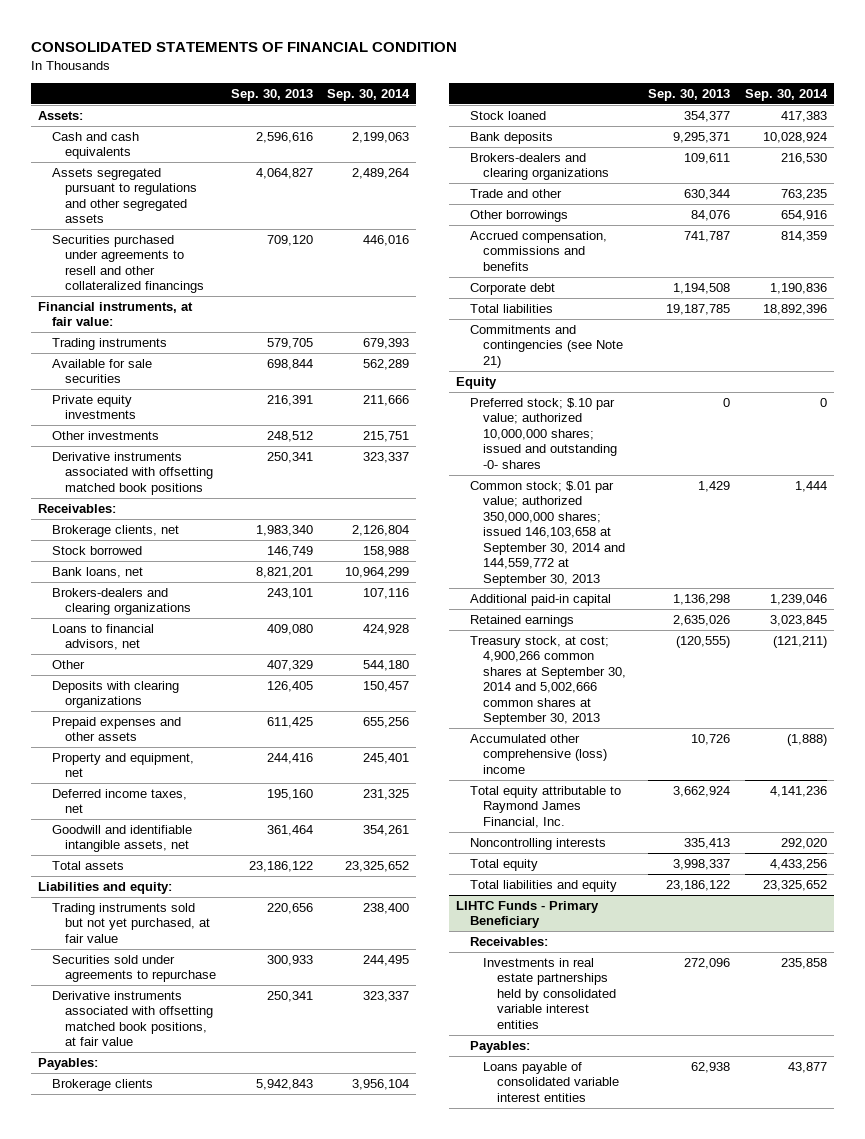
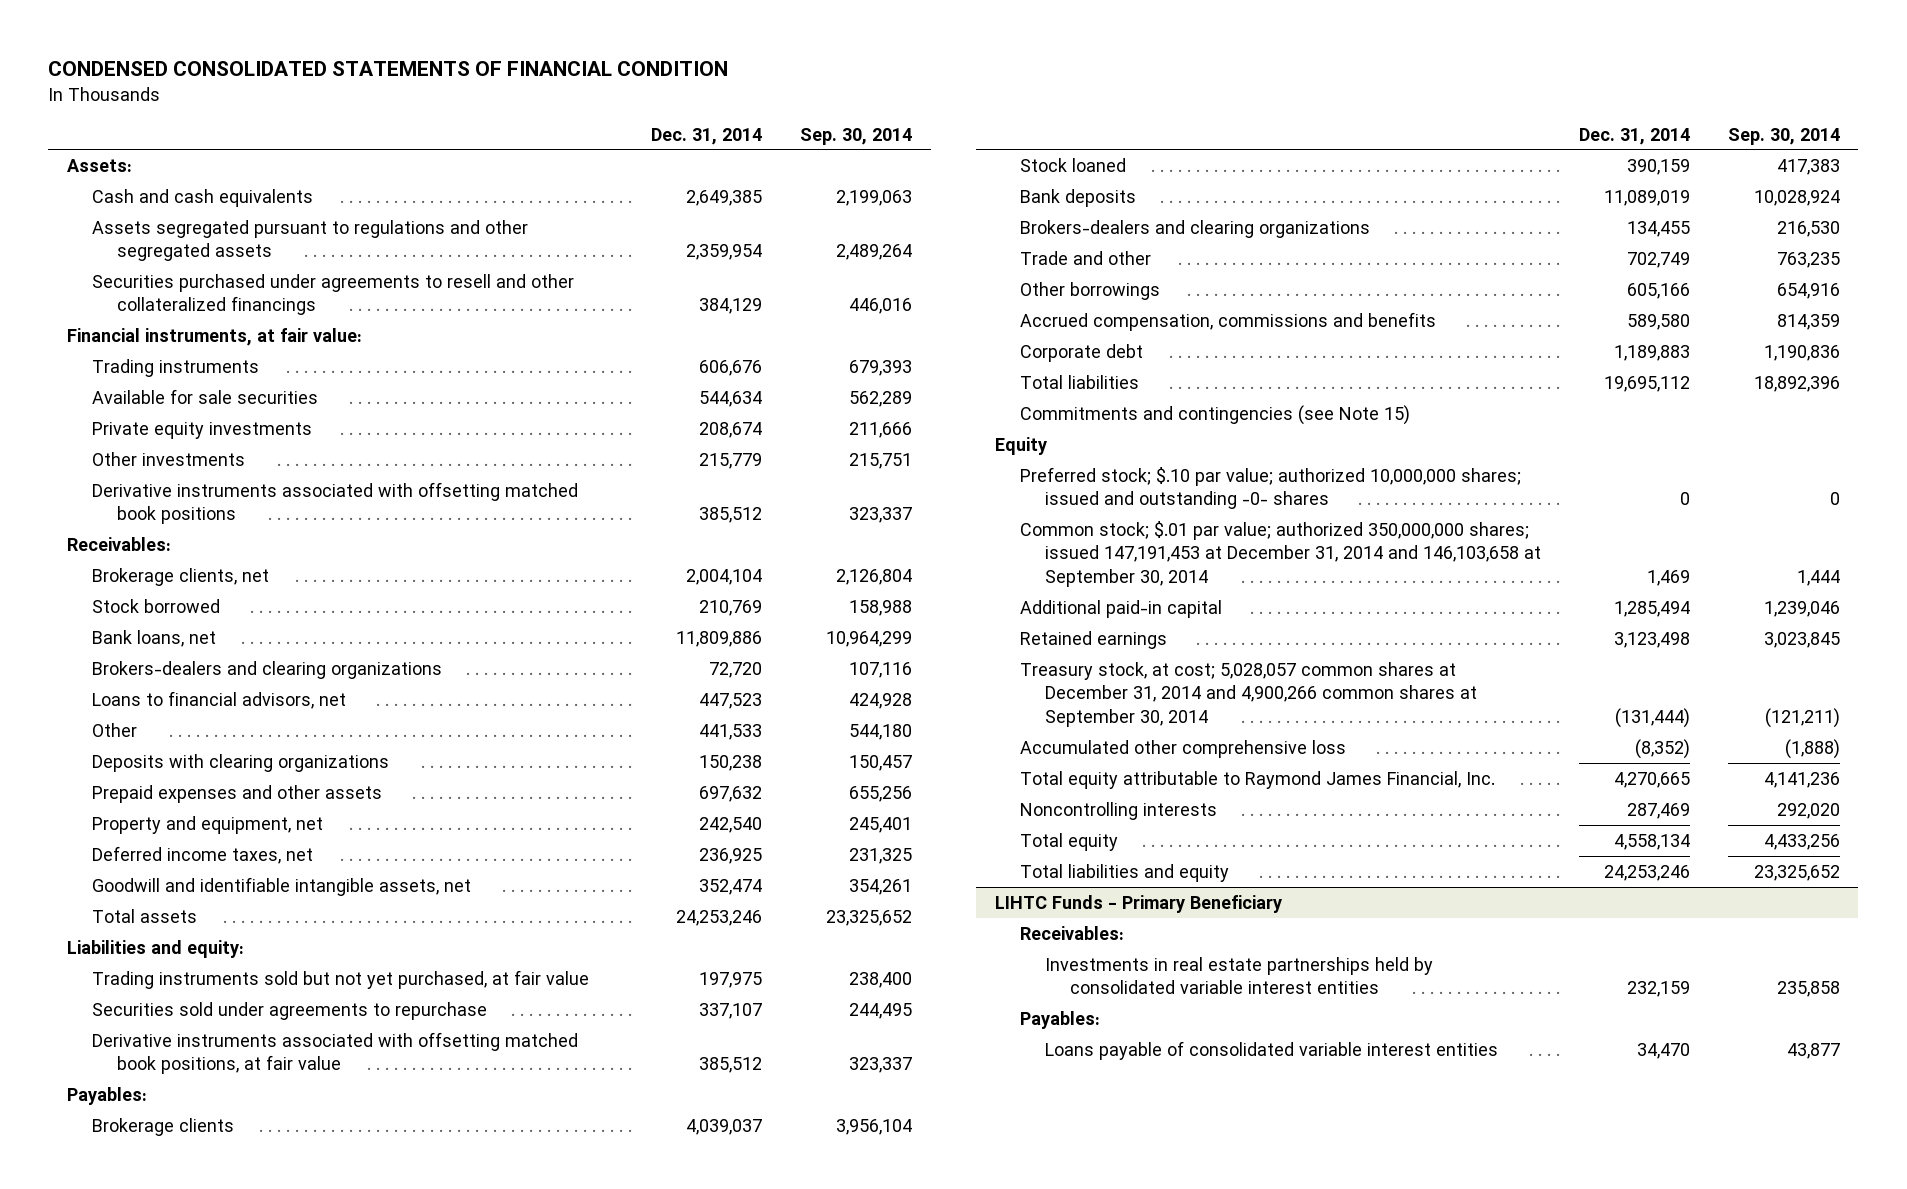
[31,41,458,52] CONSOLIDATED STATEMENTS OF FINANCIAL CONDITION -> [48,61,729,77] CONDENSED CONSOLIDATED STATEMENTS OF FINANCIAL CONDITION
[230,88,313,101] Sep. 30, 2013 -> none
none -> [651,127,763,145] Dec. 31, 2014
[469,324,624,368] Commitments and contingencies (see Note 21) -> [1019,404,1410,425] Commitments and contingencies (see Note 15)
[469,480,626,586] Common stock; $.01 par value; authorized 350,000,000 shares; issued 146,103,658 at September 30, 2014 and 144,559,772 at September 30, 2013 -> [1019,520,1542,587] Common stock; $.01 par value; authorized 350,000,000 shares; issued 147,191,453 at December 31, 2014 and 146,103,658 at September 30, 2014
[469,635,627,726] Treasury stock, at cost; 4,900,266 common shares at September 30, 2014 and 5,002,666 common shares at September 30, 2013 -> [1019,661,1478,727] Treasury stock, at cost; 5,028,057 common shares at December 31, 2014 and 4,900,266 common shares at September 30, 2014
[469,733,608,774] Accumulated other comprehensive (loss) income -> [1019,739,1346,758] Accumulated other comprehensive loss

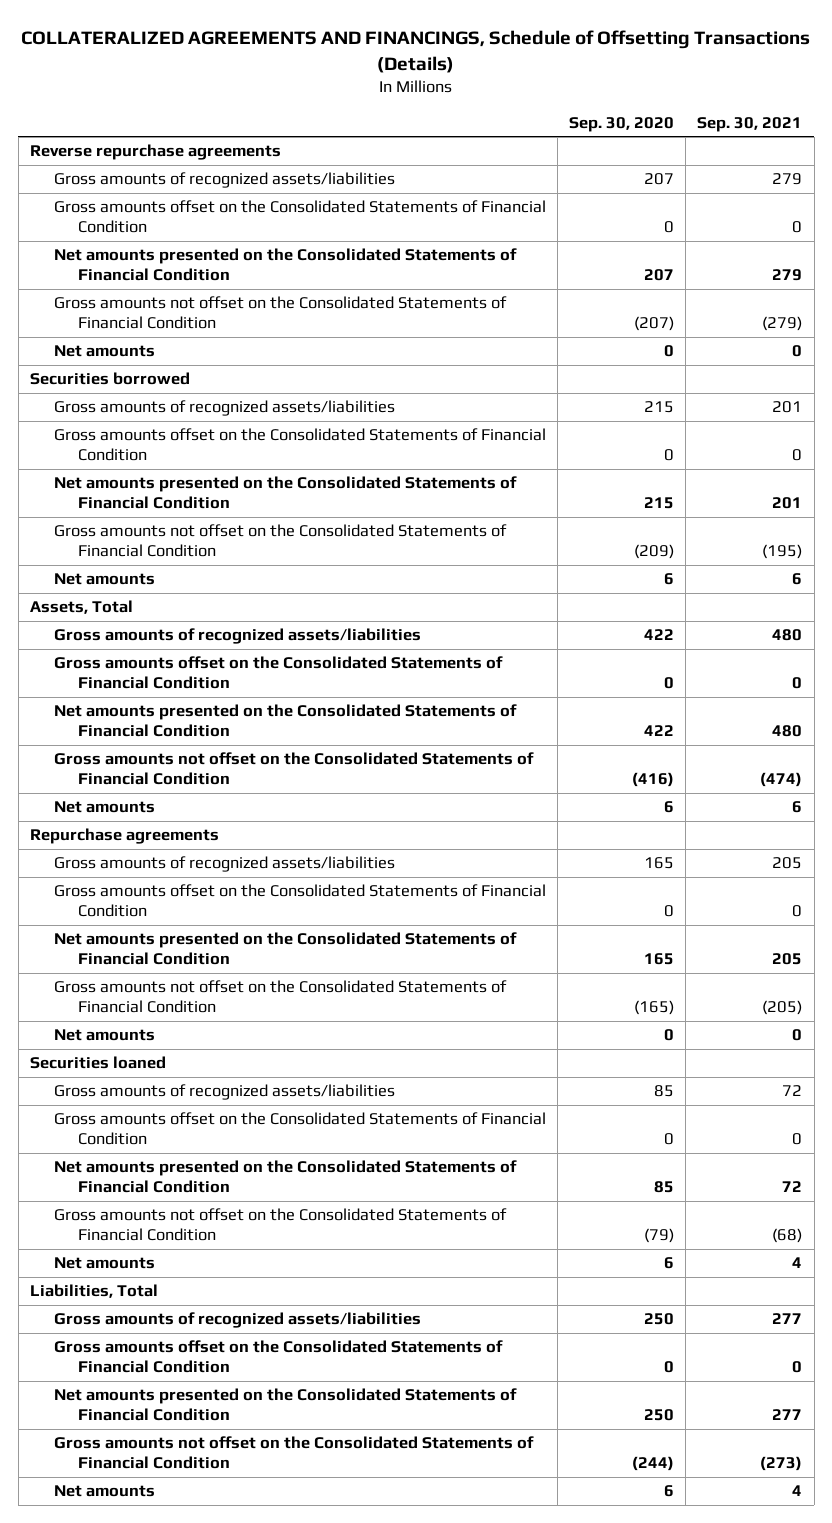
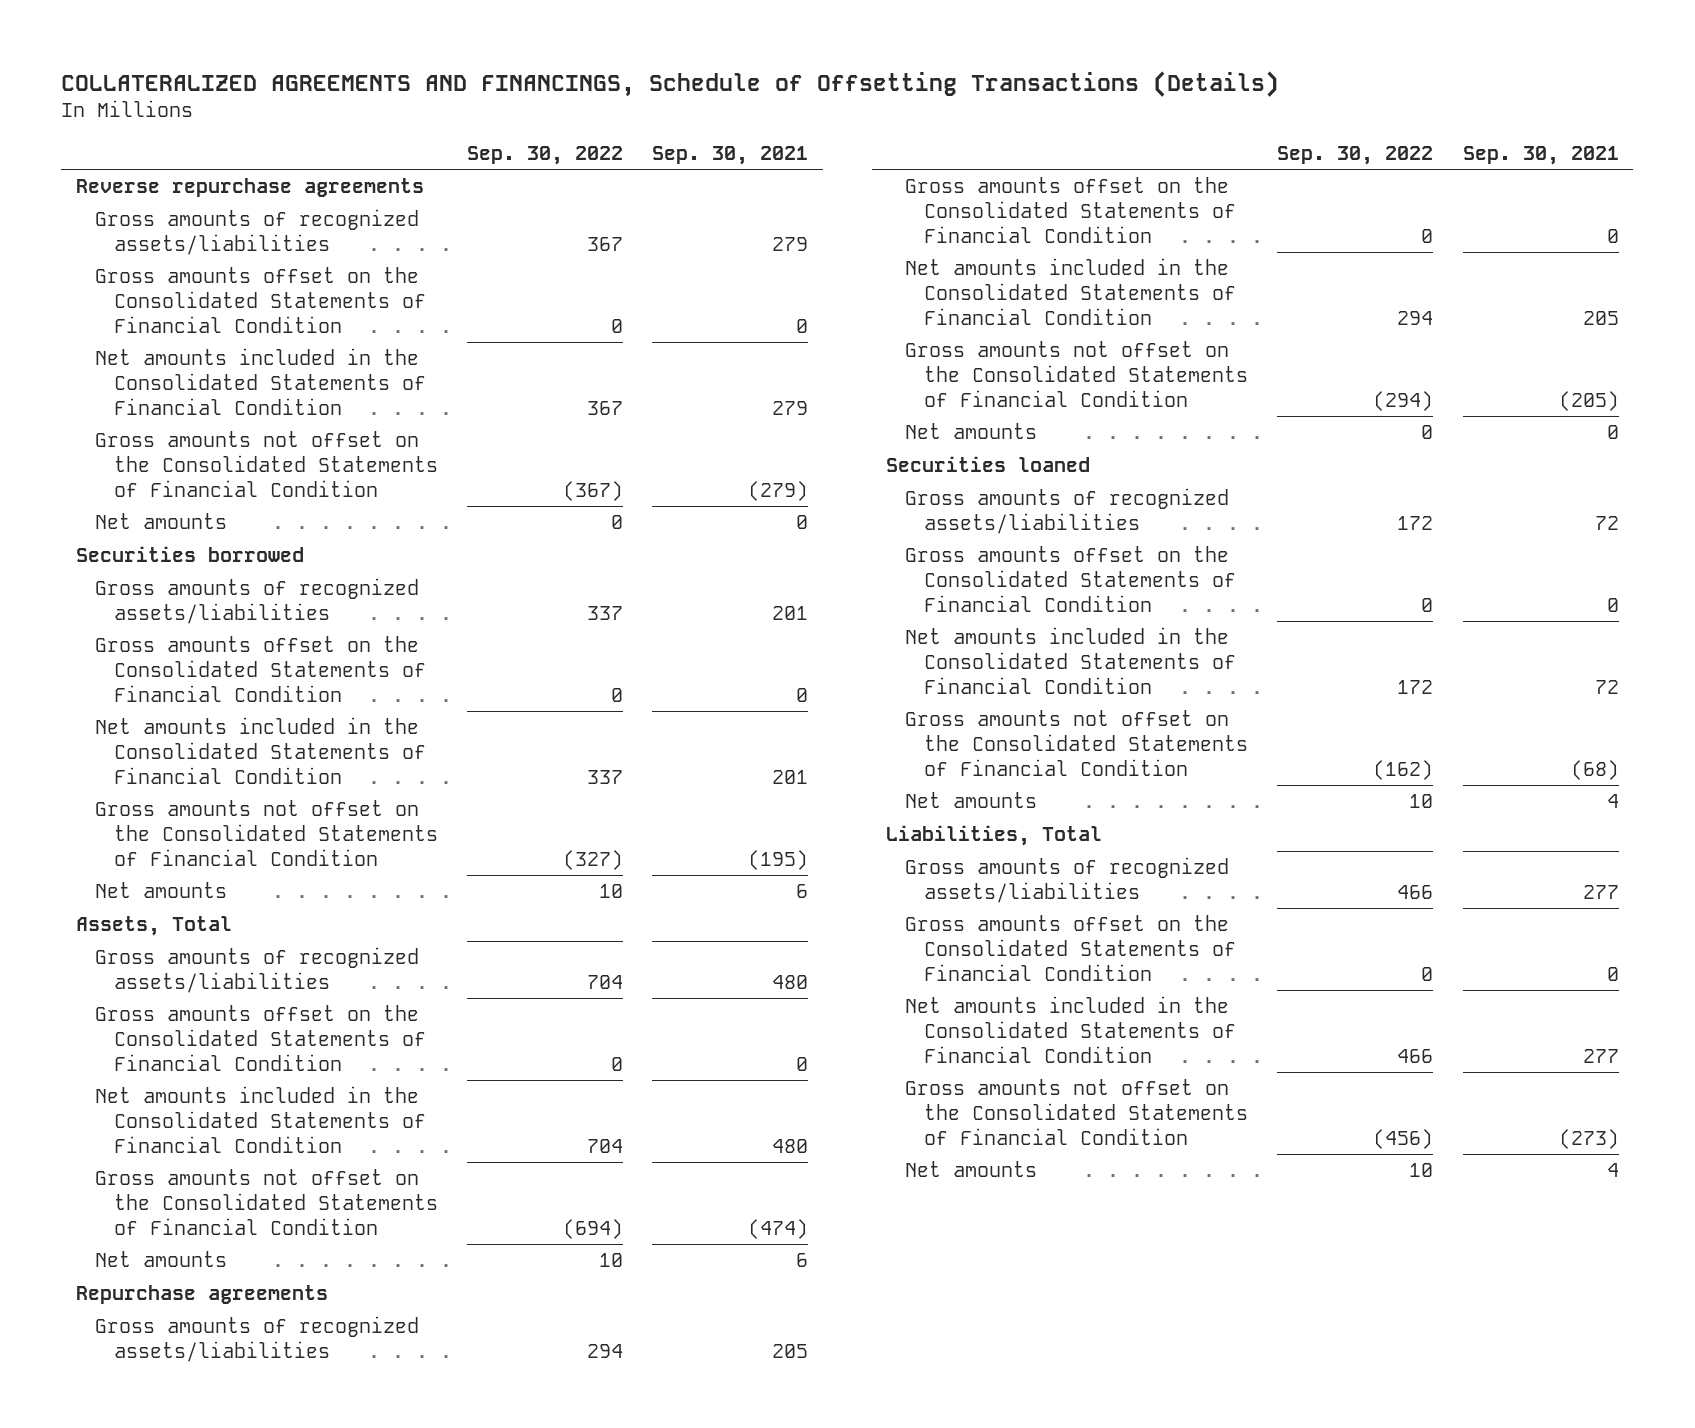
[569,117,675,133] Sep. 30, 2020 -> none
none -> [467,145,624,165] Sep. 30, 2022
[53,248,517,282] Net amounts presented on the Consolidated Statements of Financial Condition -> [94,348,426,415] Net amounts included in the Consolidated Statements of Financial Condition
[53,476,517,510] Net amounts presented on the Consolidated Statements of Financial Condition -> [94,717,426,784] Net amounts included in the Consolidated Statements of Financial Condition
[53,704,517,738] Net amounts presented on the Consolidated Statements of Financial Condition -> [94,1086,426,1153] Net amounts included in the Consolidated Statements of Financial Condition
[53,932,517,966] Net amounts presented on the Consolidated Statements of Financial Condition -> [905,258,1236,325] Net amounts included in the Consolidated Statements of Financial Condition
[53,1160,517,1194] Net amounts presented on the Consolidated Statements of Financial Condition -> [905,627,1236,694] Net amounts included in the Consolidated Statements of Financial Condition
[53,1388,517,1422] Net amounts presented on the Consolidated Statements of Financial Condition -> [905,996,1236,1063] Net amounts included in the Consolidated Statements of Financial Condition

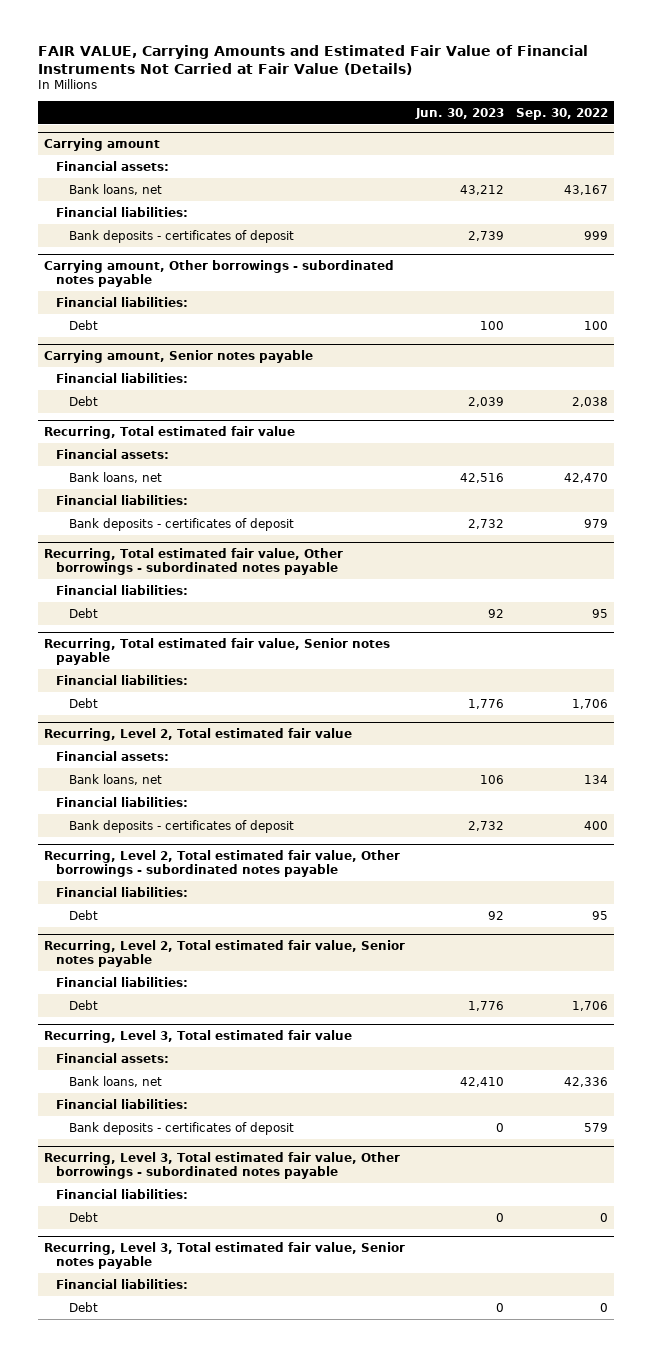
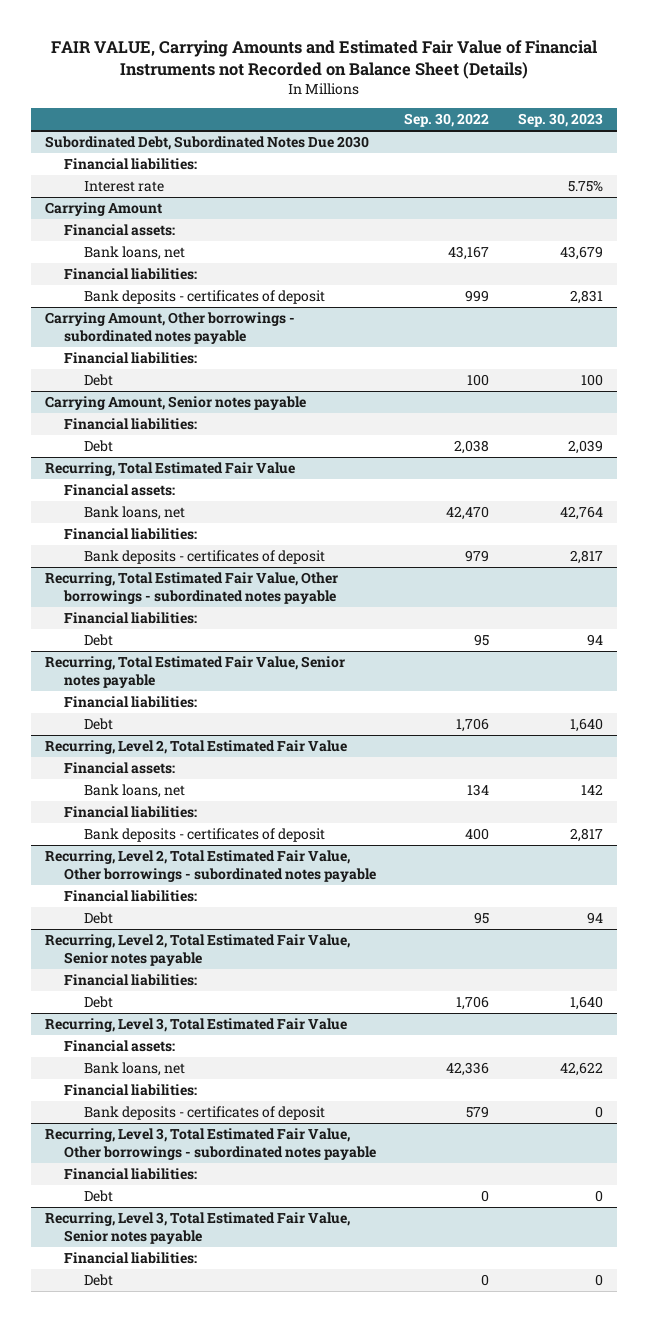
[37,44,588,75] FAIR VALUE, Carrying Amounts and Estimated Fair Value of Financial Instruments Not Carried at Fair Value (Details) -> [50,39,597,79] FAIR VALUE, Carrying Amounts and Estimated Fair Value of Financial Instruments not Recorded on Balance Sheet (Details)
[415,107,505,119] Jun. 30, 2023 -> none
none -> [517,113,603,128] Sep. 30, 2023
none -> [45,136,370,151] Subordinated Debt, Subordinated Notes Due 2030
none -> [64,158,198,171] Financial liabilities:
none -> [83,181,164,193] Interest rate
[43,137,160,151] Carrying amount -> [45,202,163,217] Carrying Amount
[43,259,394,287] Carrying amount, Other borrowings - subordinated notes payable -> [45,312,296,345] Carrying Amount, Other borrowings - subordinated notes payable
[43,349,313,363] Carrying amount, Senior notes payable -> [45,396,307,411] Carrying Amount, Senior notes payable
[43,425,295,439] Recurring, Total estimated fair value -> [45,462,296,477] Recurring, Total Estimated Fair Value
[43,547,343,575] Recurring, Total estimated fair value, Other borrowings - subordinated notes payable -> [45,572,339,605] Recurring, Total Estimated Fair Value, Other borrowings - subordinated notes payable
[43,637,390,665] Recurring, Total estimated fair value, Senior notes payable -> [45,656,346,689] Recurring, Total Estimated Fair Value, Senior notes payable
[43,727,352,741] Recurring, Level 2, Total estimated fair value -> [45,740,348,755] Recurring, Level 2, Total Estimated Fair Value
[43,849,400,877] Recurring, Level 2, Total estimated fair value, Other borrowings - subordinated notes payable -> [45,850,377,883] Recurring, Level 2, Total Estimated Fair Value, Other borrowings - subordinated notes payable
[43,939,405,967] Recurring, Level 2, Total estimated fair value, Senior notes payable -> [45,934,351,967] Recurring, Level 2, Total Estimated Fair Value, Senior notes payable
[43,1029,352,1043] Recurring, Level 3, Total estimated fair value -> [45,1018,348,1033] Recurring, Level 3, Total Estimated Fair Value
[43,1151,400,1179] Recurring, Level 3, Total estimated fair value, Other borrowings - subordinated notes payable -> [45,1128,377,1161] Recurring, Level 3, Total Estimated Fair Value, Other borrowings - subordinated notes payable
[43,1241,405,1269] Recurring, Level 3, Total estimated fair value, Senior notes payable -> [45,1212,351,1245] Recurring, Level 3, Total Estimated Fair Value, Senior notes payable

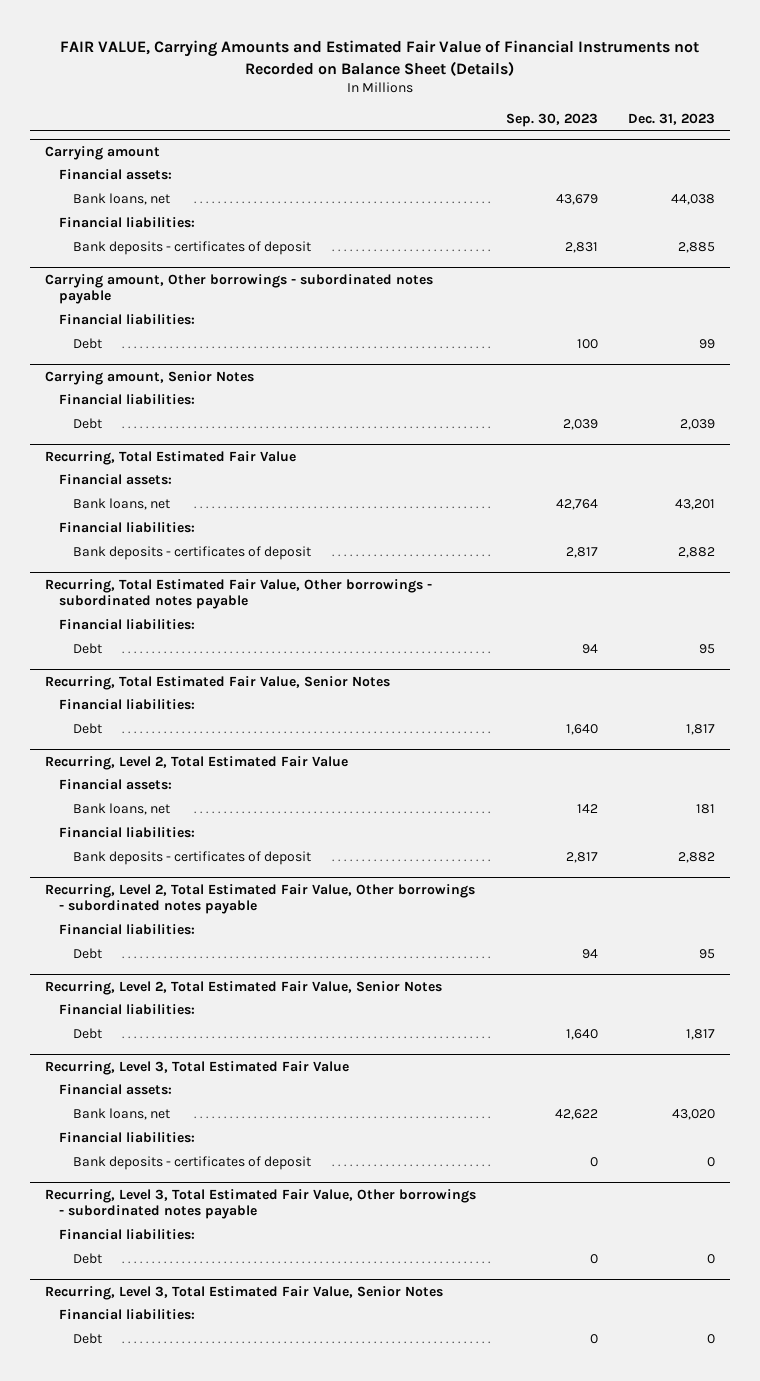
[404,113,490,128] Sep. 30, 2022 -> none
none -> [627,112,715,125] Dec. 31, 2023
[45,136,370,151] Subordinated Debt, Subordinated Notes Due 2030 -> none
[64,158,198,171] Financial liabilities: -> none
[83,181,164,193] Interest rate -> none
[45,202,163,217] Carrying Amount -> [45,145,161,160] Carrying amount
[45,312,296,345] Carrying Amount, Other borrowings - subordinated notes payable -> [45,273,434,305] Carrying amount, Other borrowings - subordinated notes payable
[45,396,307,411] Carrying Amount, Senior notes payable -> [45,370,255,385] Carrying amount, Senior Notes
[45,656,346,689] Recurring, Total Estimated Fair Value, Senior notes payable -> [45,675,391,690] Recurring, Total Estimated Fair Value, Senior Notes
[45,934,351,967] Recurring, Level 2, Total Estimated Fair Value, Senior notes payable -> [45,980,443,995] Recurring, Level 2, Total Estimated Fair Value, Senior Notes
[45,1212,351,1245] Recurring, Level 3, Total Estimated Fair Value, Senior notes payable -> [45,1285,444,1300] Recurring, Level 3, Total Estimated Fair Value, Senior Notes

